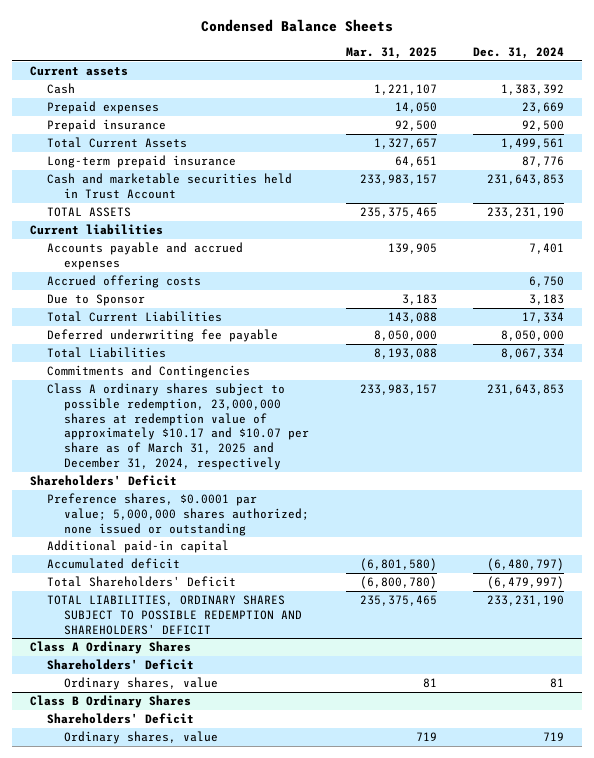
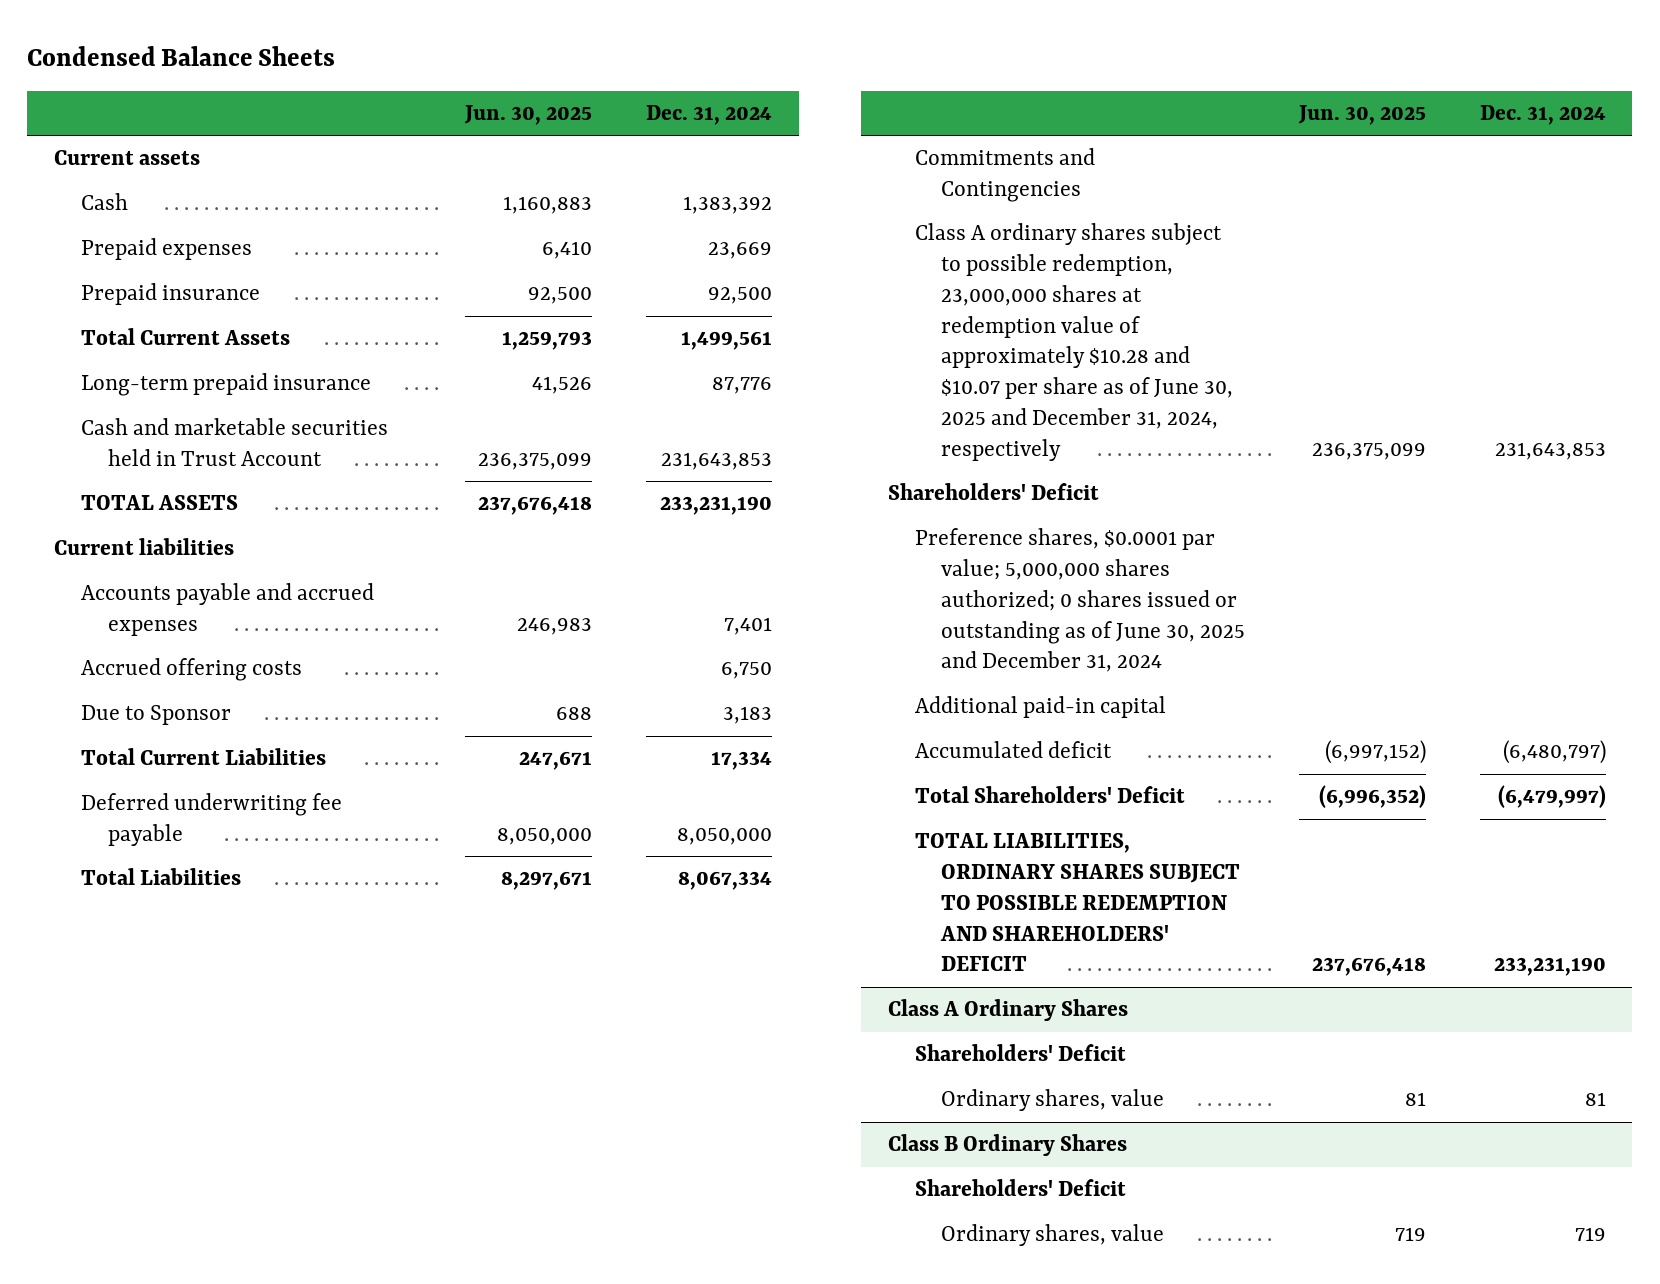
[345,46,437,59] Mar. 31, 2025 -> none
none -> [464,105,593,126] Jun. 30, 2025
[47,383,310,470] Class A ordinary shares subject to possible redemption, 23,000,000 shares at redemption value of approximately $10.17 and $10.07 per share as of March 31, 2025 and December 31, 2024, respectively -> [914,223,1234,461] Class A ordinary shares subject to possible redemption, 23,000,000 shares at redemption value of approximately $10.28 and $10.07 per share as of June 30, 2025 and December 31, 2024, respectively
[47,493,310,536] Preference shares, $0.0001 par value; 5,000,000 shares authorized; none issued or outstanding -> [914,528,1246,673] Preference shares, $0.0001 par value; 5,000,000 shares authorized; 0 shares issued or outstanding as of June 30, 2025 and December 31, 2024

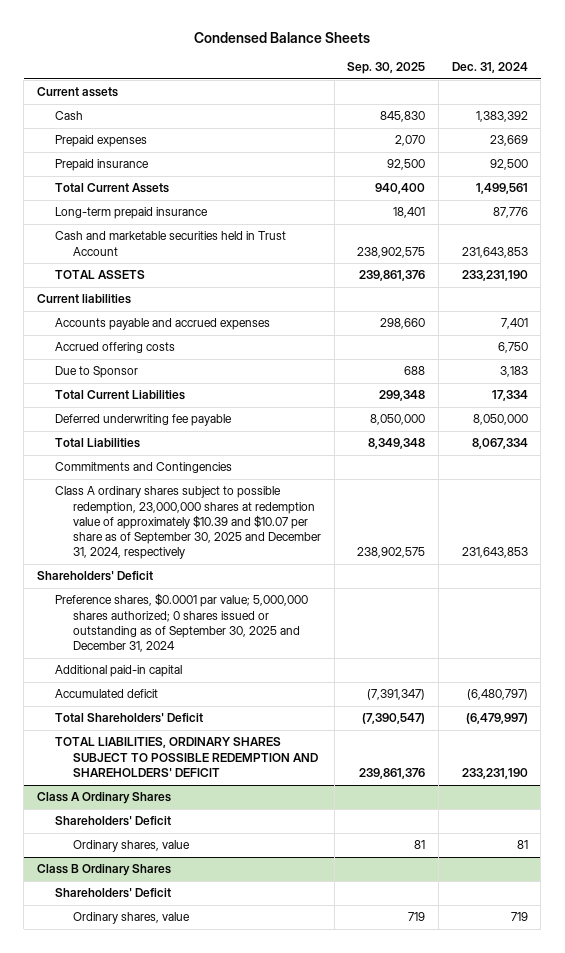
[464,105,593,126] Jun. 30, 2025 -> none
none -> [347,62,426,75] Sep. 30, 2025
[914,223,1234,461] Class A ordinary shares subject to possible redemption, 23,000,000 shares at redemption value of approximately $10.28 and $10.07 per share as of June 30, 2025 and December 31, 2024, respectively -> [54,486,321,560] Class A ordinary shares subject to possible redemption, 23,000,000 shares at redemption value of approximately $10.39 and $10.07 per share as of September 30, 2025 and December 31, 2024, respectively
[914,528,1246,673] Preference shares, $0.0001 par value; 5,000,000 shares authorized; 0 shares issued or outstanding as of June 30, 2025 and December 31, 2024 -> [54,593,308,653] Preference shares, $0.0001 par value; 5,000,000 shares authorized; 0 shares issued or outstanding as of September 30, 2025 and December 31, 2024

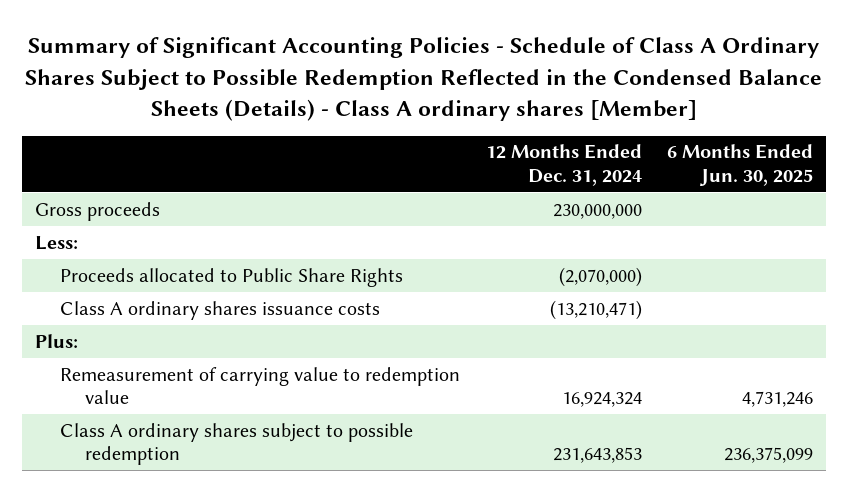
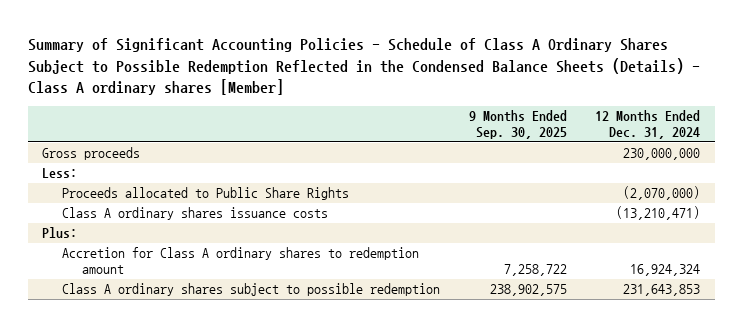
[667,144,814,186] 6 Months Ended Jun. 30, 2025 -> none
none -> [468,110,567,139] 9 Months Ended Sep. 30, 2025
[59,366,460,405] Remeasurement of carrying value to redemption value -> [61,247,419,275] Accretion for Class A ordinary shares to redemption amount

